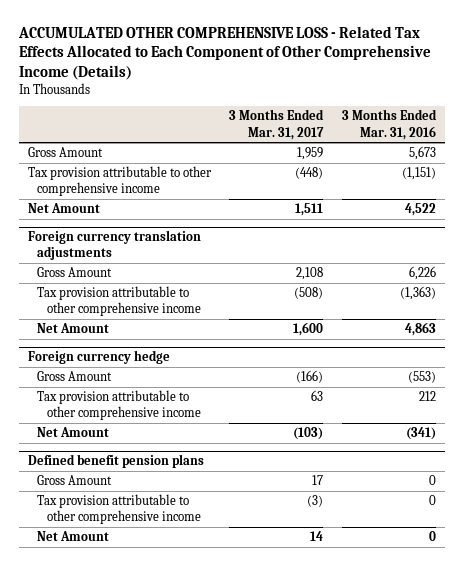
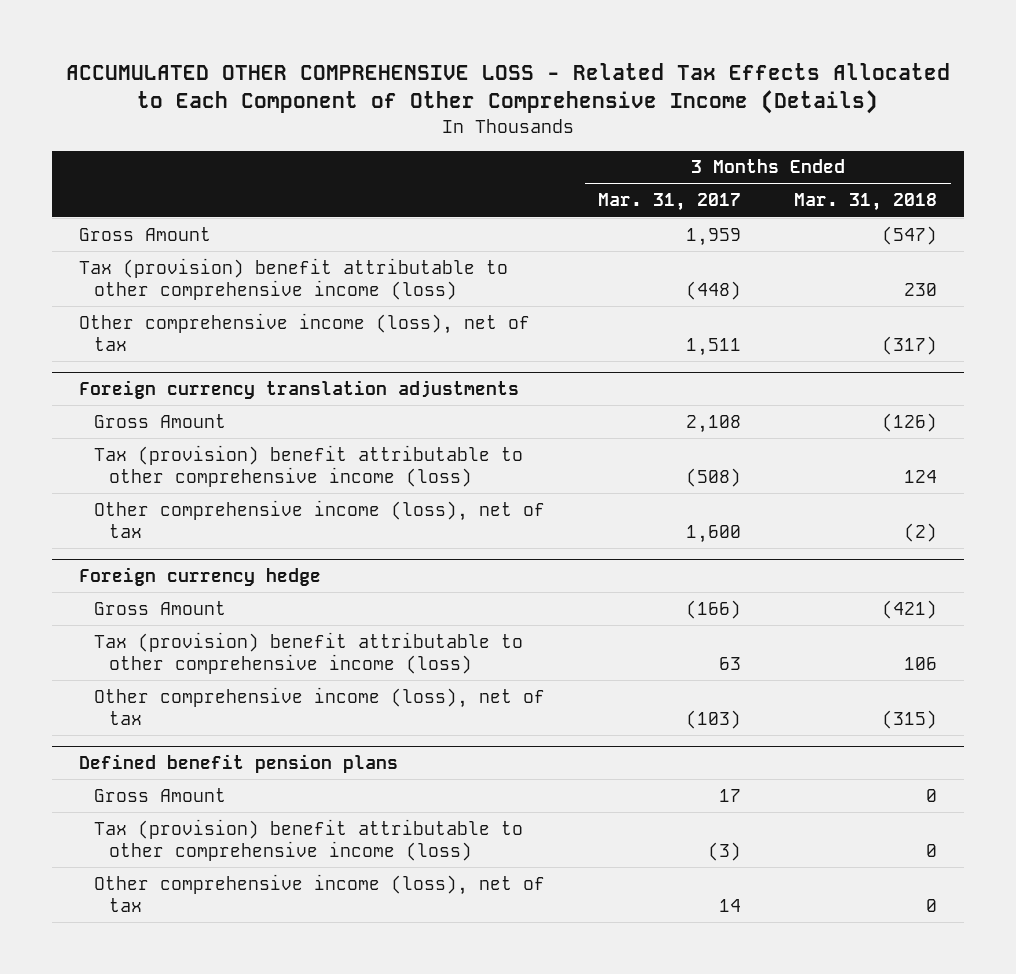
[341,109,437,140] 3 Months Ended Mar. 31, 2016 -> none
none -> [794,193,938,212] Mar. 31, 2018
[27,166,212,197] Tax provision attributable to other comprehensive income -> [78,257,508,301] Tax (provision) benefit attributable to other comprehensive income (loss)
[27,203,100,214] Net Amount -> [78,312,530,352] Other comprehensive income (loss), net of tax
[37,286,201,317] Tax provision attributable to other comprehensive income -> [94,444,524,488] Tax (provision) benefit attributable to other comprehensive income (loss)
[37,323,110,334] Net Amount -> [94,499,546,539] Other comprehensive income (loss), net of tax
[37,390,201,421] Tax provision attributable to other comprehensive income -> [94,631,524,675] Tax (provision) benefit attributable to other comprehensive income (loss)
[37,427,110,438] Net Amount -> [94,686,546,726] Other comprehensive income (loss), net of tax
[37,494,201,525] Tax provision attributable to other comprehensive income -> [94,818,524,862] Tax (provision) benefit attributable to other comprehensive income (loss)
[37,531,110,542] Net Amount -> [94,873,546,913] Other comprehensive income (loss), net of tax

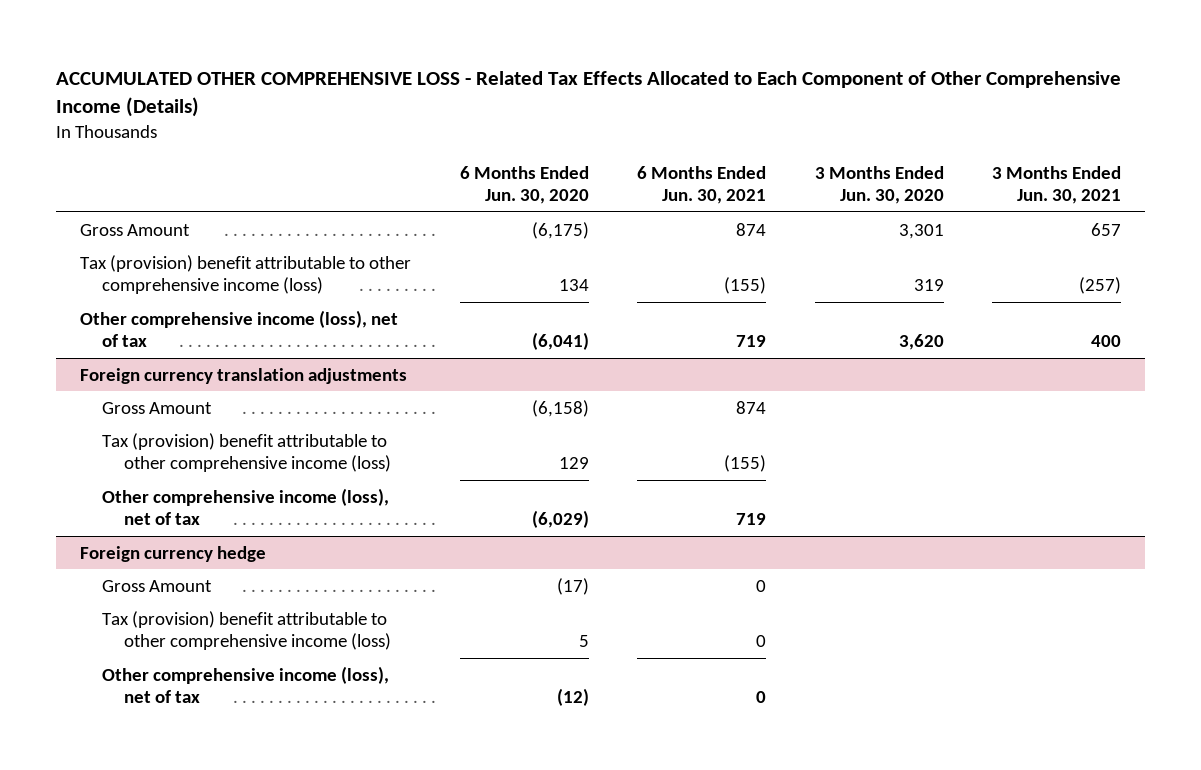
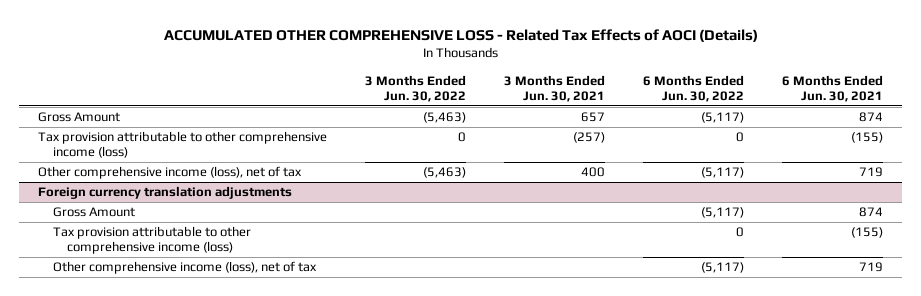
[56,70,1122,118] ACCUMULATED OTHER COMPREHENSIVE LOSS - Related Tax Effects Allocated to Each Component of Other Comprehensive Income (Details) -> [163,28,758,42] ACCUMULATED OTHER COMPREHENSIVE LOSS - Related Tax Effects of AOCI (Details)
[459,165,589,205] 6 Months Ended Jun. 30, 2020 -> none
[814,165,944,205] 3 Months Ended Jun. 30, 2020 -> none
none -> [365,74,467,102] 3 Months Ended Jun. 30, 2022
none -> [642,74,744,102] 6 Months Ended Jun. 30, 2022
[80,254,412,295] Tax (provision) benefit attributable to other comprehensive income (loss) -> [38,131,328,159] Tax provision attributable to other comprehensive income (loss)
[102,432,392,473] Tax (provision) benefit attributable to other comprehensive income (loss) -> [52,226,251,255] Tax provision attributable to other comprehensive income (loss)
[80,545,267,562] Foreign currency hedge -> none
[102,579,213,592] Gross Amount -> none
[102,610,392,651] Tax (provision) benefit attributable to other comprehensive income (loss) -> none
[102,665,390,704] Other comprehensive income (loss), net of tax -> none

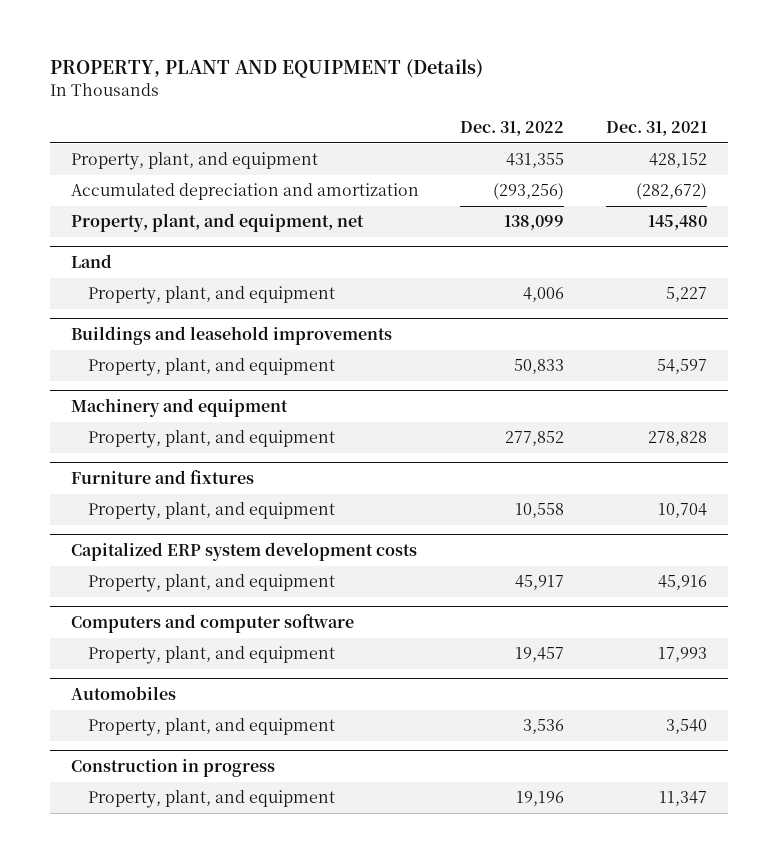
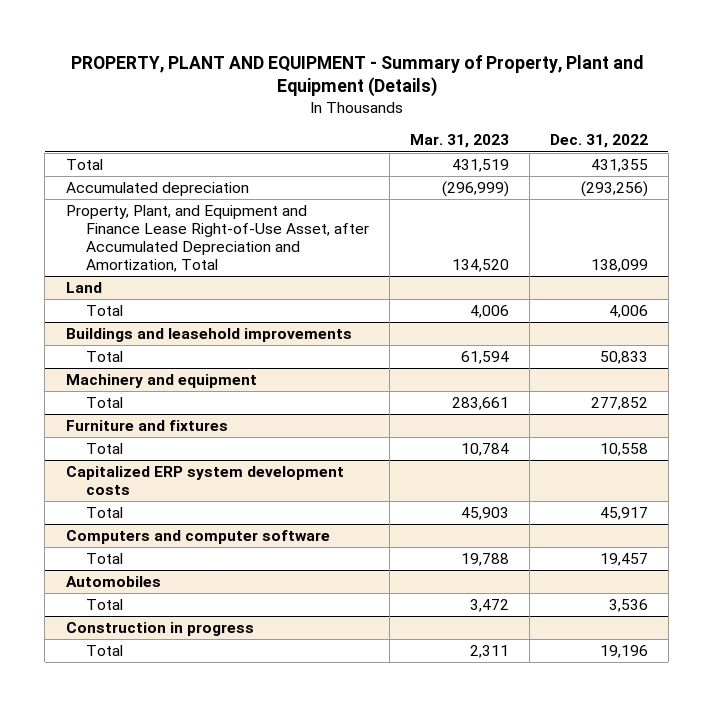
[49,59,483,79] PROPERTY, PLANT AND EQUIPMENT (Details) -> [70,54,643,98] PROPERTY, PLANT AND EQUIPMENT - Summary of Property, Plant and Equipment (Details)
[605,120,707,136] Dec. 31, 2021 -> none
none -> [409,134,509,149] Mar. 31, 2023
[70,152,318,171] Property, plant, and equipment -> [65,158,103,170] Total
[70,183,419,201] Accumulated depreciation and amortization -> [65,181,249,196] Accumulated depreciation
[70,213,364,233] Property, plant, and equipment, net -> [65,204,369,273] Property, Plant, and Equipment and Finance Lease Right-of-Use Asset, after Accumulated Depreciation and Amortization, Total
[88,286,336,305] Property, plant, and equipment -> [85,304,123,316] Total
[88,358,336,377] Property, plant, and equipment -> [85,350,123,362] Total
[88,430,336,449] Property, plant, and equipment -> [85,396,123,408] Total
[88,502,336,521] Property, plant, and equipment -> [85,442,123,454] Total
[88,574,336,593] Property, plant, and equipment -> [85,506,123,518] Total
[88,646,336,665] Property, plant, and equipment -> [85,552,123,564] Total
[88,718,336,737] Property, plant, and equipment -> [85,598,123,610] Total
[88,790,336,809] Property, plant, and equipment -> [85,644,123,656] Total

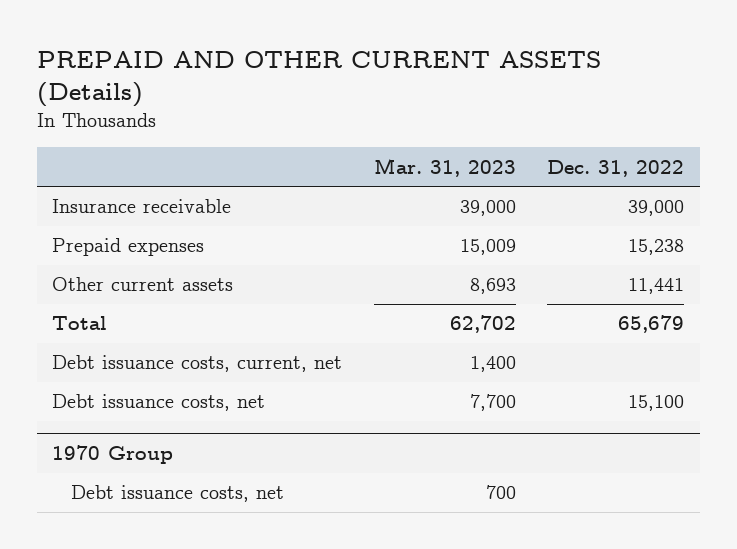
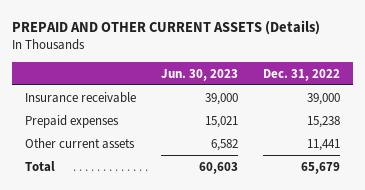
[373,157,516,177] Mar. 31, 2023 -> none
none -> [160,68,238,81] Jun. 30, 2023
[52,355,343,373] Debt issuance costs, current, net -> none
[52,394,266,412] Debt issuance costs, net -> none
[52,445,174,465] 1970 Group -> none
[70,485,284,503] Debt issuance costs, net -> none

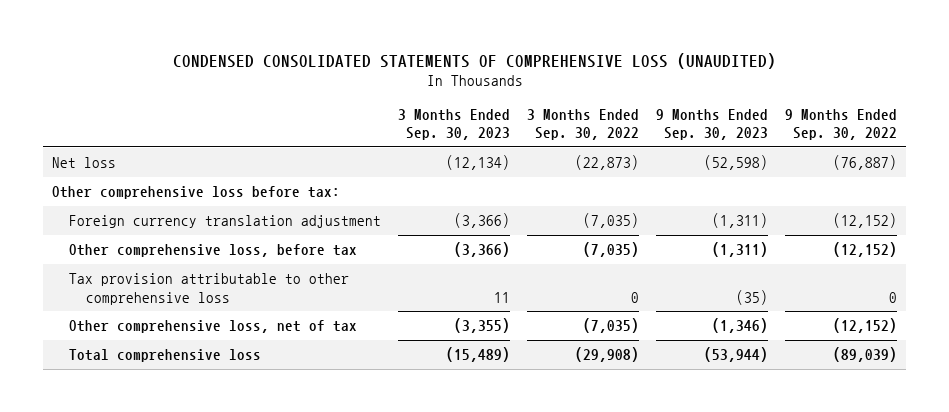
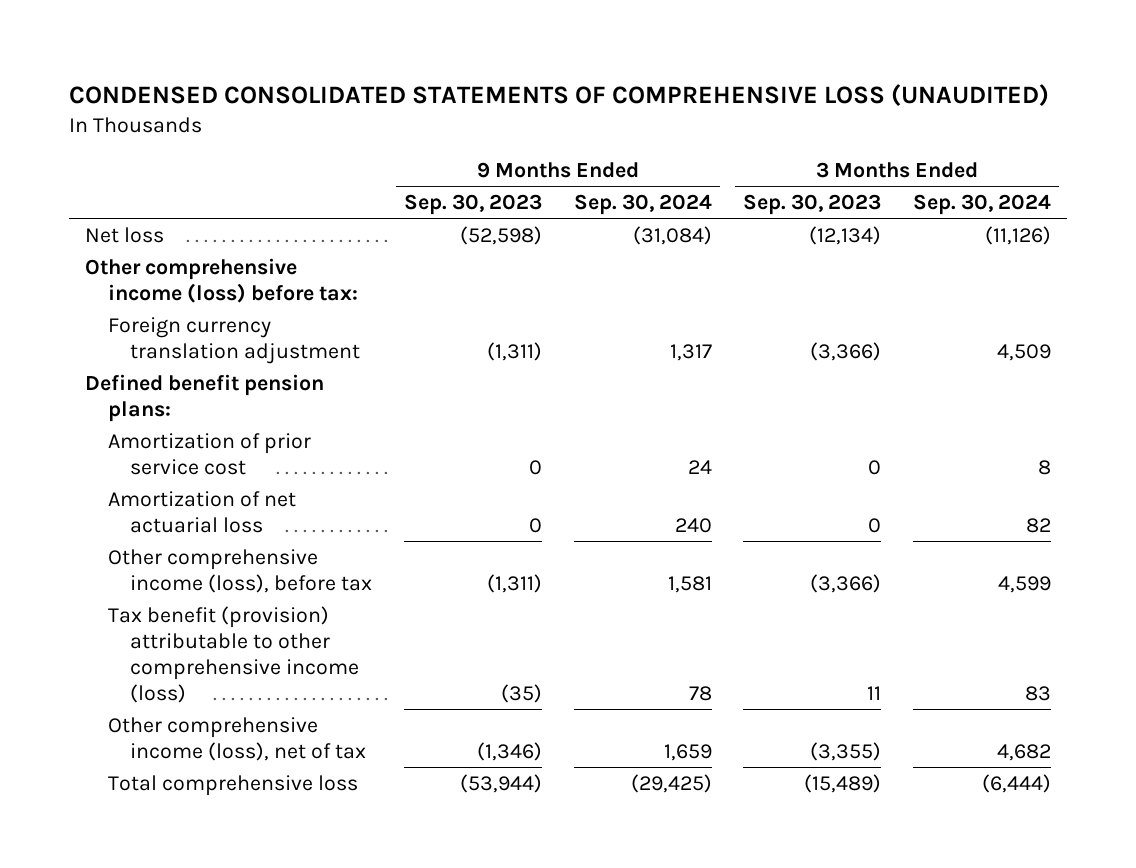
[527,108,640,141] 3 Months Ended Sep. 30, 2022 -> none
[785,108,898,141] 9 Months Ended Sep. 30, 2022 -> none
none -> [573,193,712,215] Sep. 30, 2024
none -> [913,193,1052,215] Sep. 30, 2024
[51,186,340,200] Other comprehensive loss before tax: -> [85,257,358,303] Other comprehensive income (loss) before tax:
none -> [85,373,325,422] Defined benefit pension plans:
none -> [107,432,311,475] Amortization of prior service cost
none -> [107,490,296,533] Amortization of net actuarial loss
[68,244,357,258] Other comprehensive loss, before tax -> [107,548,373,593] Other comprehensive income (loss), before tax
[68,273,349,305] Tax provision attributable to other comprehensive loss -> [107,605,360,703] Tax benefit (provision) attributable to other comprehensive income (loss)
[68,320,357,334] Other comprehensive loss, net of tax -> [107,716,367,761] Other comprehensive income (loss), net of tax

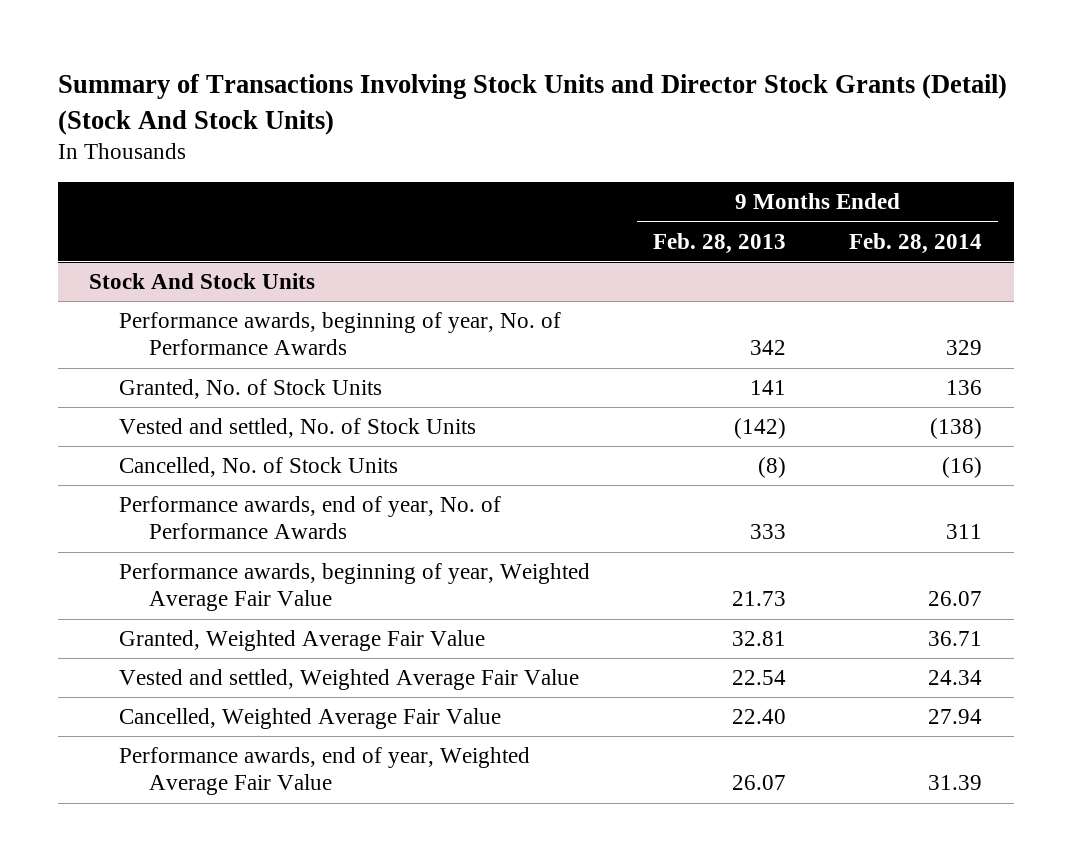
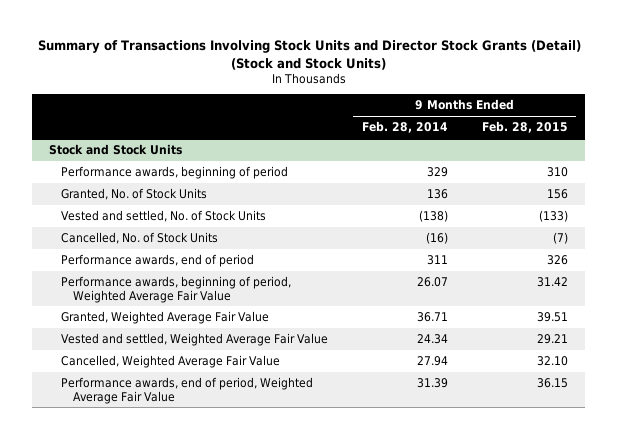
[57,74,1007,135] Summary of Transactions Involving Stock Units and Director Stock Grants (Detail) (Stock And Stock Units) -> [37,39,581,70] Summary of Transactions Involving Stock Units and Director Stock Grants (Detail) (Stock and Stock Units)
[653,232,787,254] Feb. 28, 2013 -> none
none -> [481,121,568,134] Feb. 28, 2015
[89,273,316,290] Stock And Stock Units -> [49,144,183,156] Stock and Stock Units
[118,312,561,356] Performance awards, beginning of year, No. of Performance Awards -> [61,166,289,180] Performance awards, beginning of period
[118,496,501,540] Performance awards, end of year, No. of Performance Awards -> [61,254,255,268] Performance awards, end of period
[118,563,590,612] Performance awards, beginning of year, Weighted Average Fair Value -> [61,276,292,303] Performance awards, beginning of period, Weighted Average Fair Value
[118,747,530,796] Performance awards, end of year, Weighted Average Fair Value -> [61,377,314,404] Performance awards, end of period, Weighted Average Fair Value

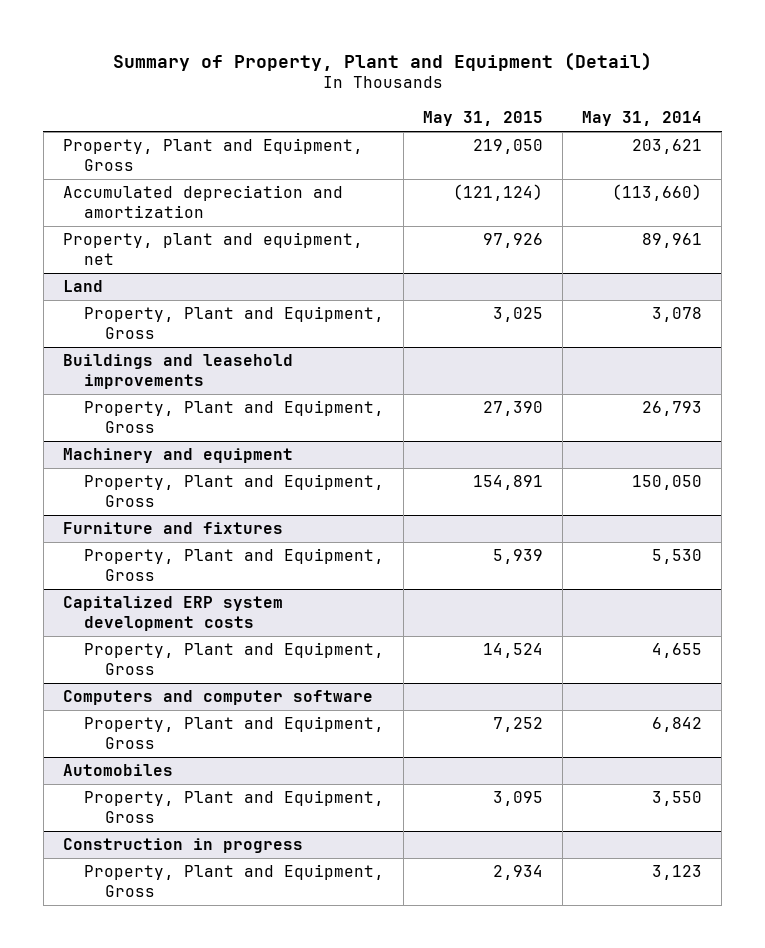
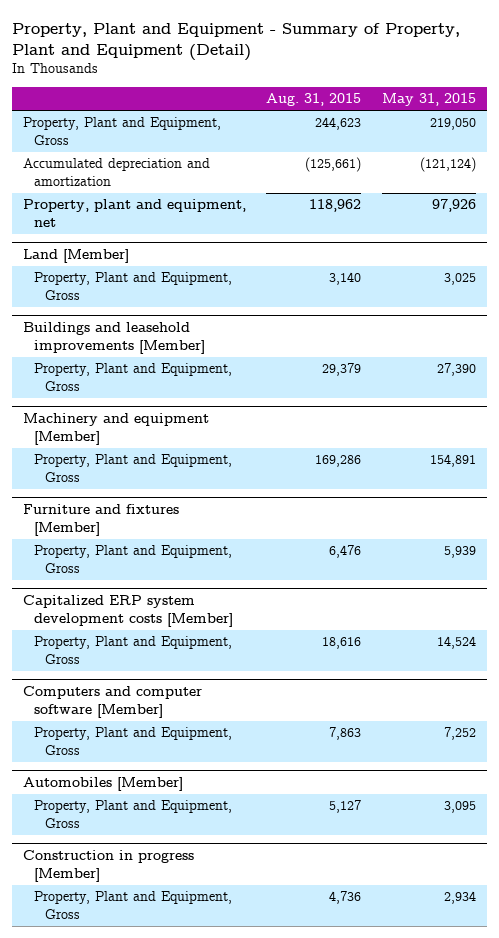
[112,51,652,71] Summary of Property, Plant and Equipment (Detail) -> [12,22,461,61] Property, Plant and Equipment - Summary of Property, Plant and Equipment (Detail)
[582,111,703,127] May 31, 2014 -> none
none -> [266,93,362,107] Aug. 31, 2015
[62,280,103,293] Land -> [22,249,129,264] Land [Member]
[62,354,293,390] Buildings and leasehold improvements -> [22,322,205,354] Buildings and leasehold improvements [Member]
[62,448,293,464] Machinery and equipment -> [22,413,209,445] Machinery and equipment [Member]
[62,522,283,535] Furniture and fixtures -> [22,504,179,536] Furniture and fixtures [Member]
[62,596,283,632] Capitalized ERP system development costs -> [22,595,233,627] Capitalized ERP system development costs [Member]
[62,690,373,706] Computers and computer software -> [22,686,202,718] Computers and computer software [Member]
[62,764,173,777] Automobiles -> [22,777,183,792] Automobiles [Member]
[62,838,303,854] Construction in progress -> [22,850,194,882] Construction in progress [Member]

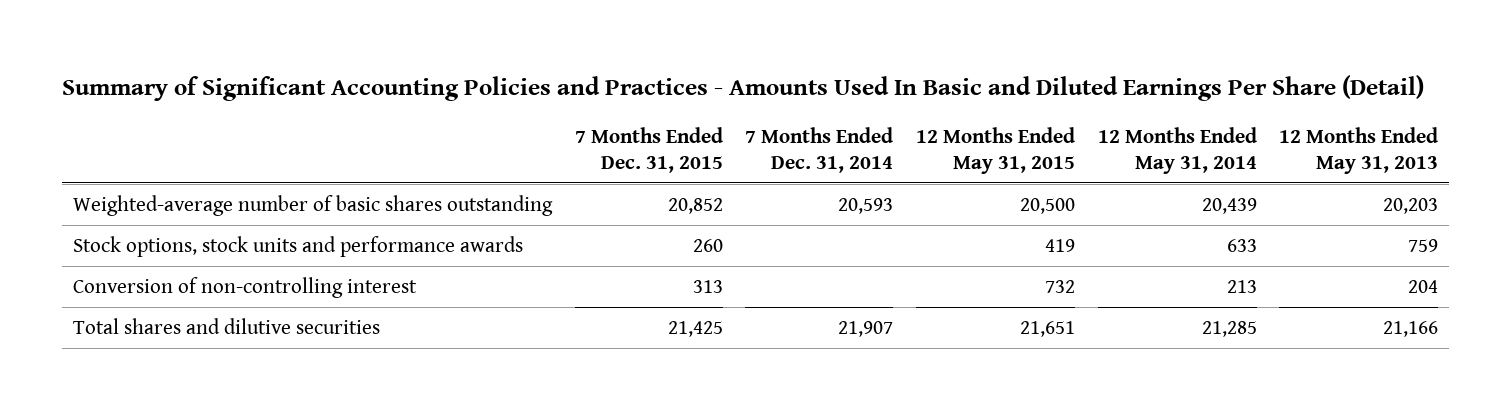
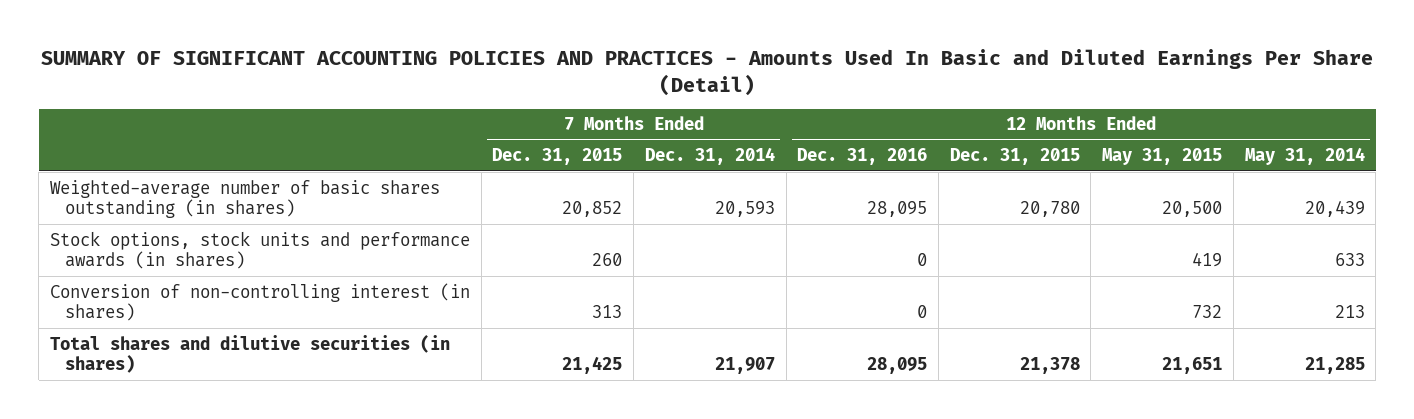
[61,74,1424,101] Summary of Significant Accounting Policies and Practices - Amounts Used In Basic and Diluted Earnings Per Share (Detail) -> [41,49,1374,96] SUMMARY OF SIGNIFICANT ACCOUNTING POLICIES AND PRACTICES - Amounts Used In Basic and Diluted Earnings Per Share (Detail)
[1279,127,1439,174] 12 Months Ended May 31, 2013 -> none
none -> [797,148,928,166] Dec. 31, 2016
none -> [949,148,1080,166] Dec. 31, 2015
[73,195,554,217] Weighted-average number of basic shares outstanding -> [49,179,440,219] Weighted-average number of basic shares outstanding (in shares)
[73,236,524,258] Stock options, stock units and performance awards -> [49,230,470,270] Stock options, stock units and performance awards (in shares)
[73,277,418,299] Conversion of non-controlling interest -> [49,282,470,322] Conversion of non-controlling interest (in shares)
[73,318,381,335] Total shares and dilutive securities -> [49,334,450,374] Total shares and dilutive securities (in shares)

